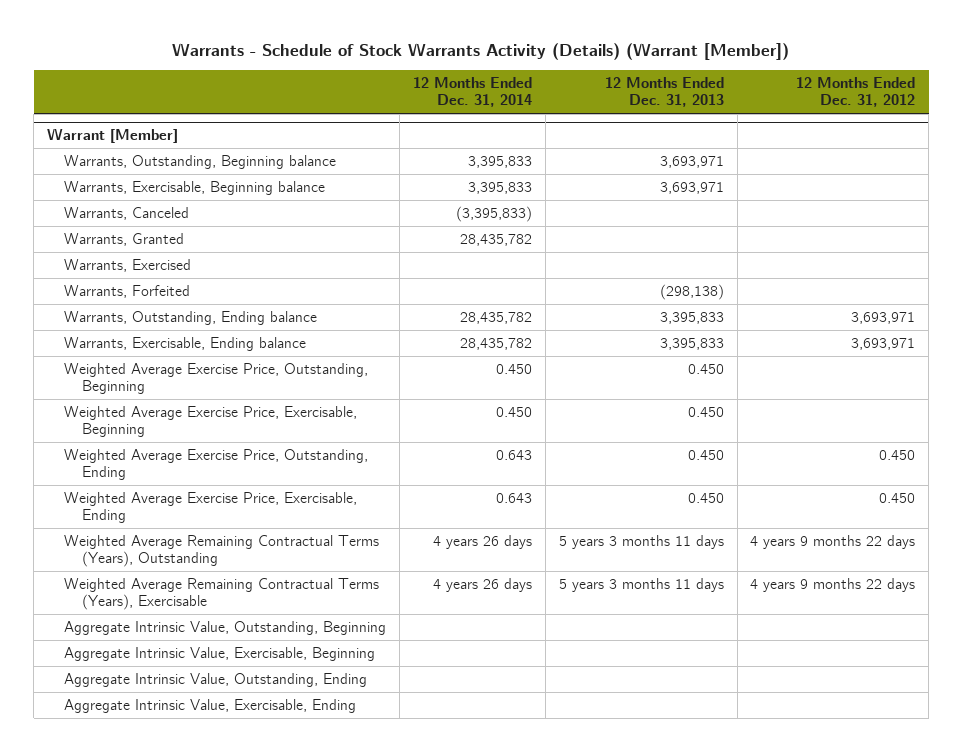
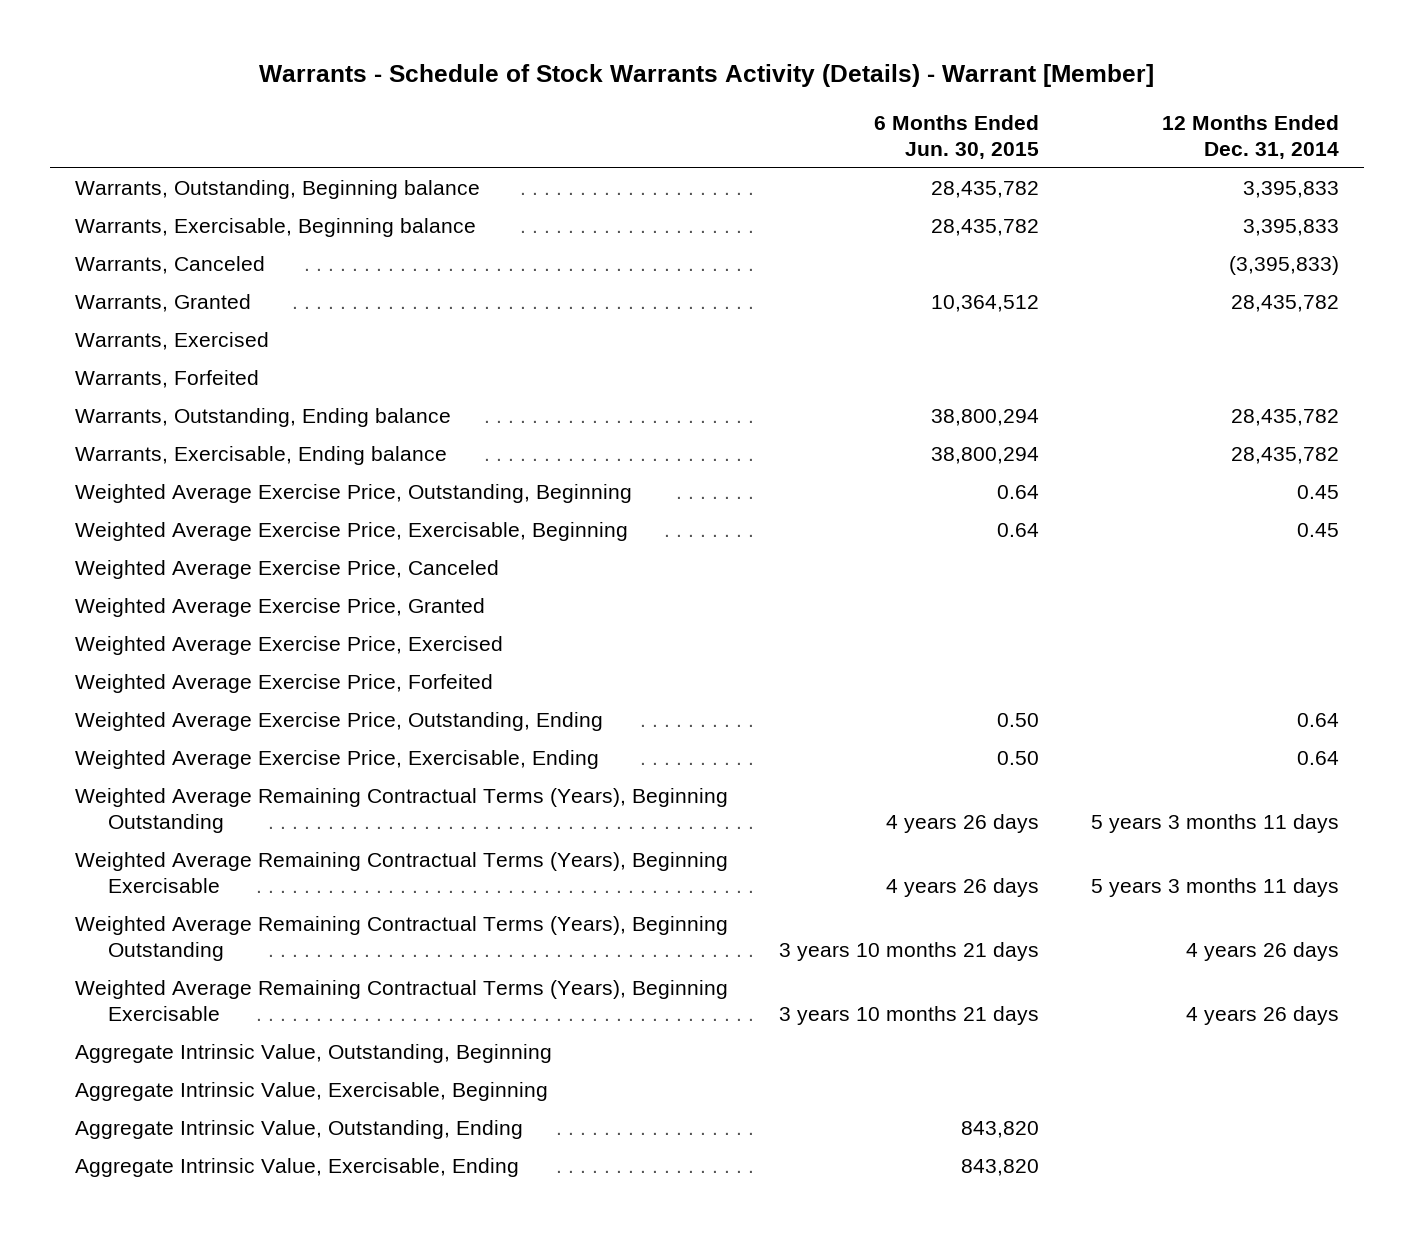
[172,43,790,61] Warrants - Schedule of Stock Warrants Activity (Details) (Warrant [Member]) -> [258,64,1154,88] Warrants - Schedule of Stock Warrants Activity (Details) - Warrant [Member]
[604,77,724,108] 12 Months Ended Dec. 31, 2013 -> none
[796,77,916,108] 12 Months Ended Dec. 31, 2012 -> none
none -> [874,114,1040,160] 6 Months Ended Jun. 30, 2015
[47,128,179,144] Warrant [Member] -> none
[496,363,533,374] 0.450 -> [1296,485,1339,500] 0.45
[496,406,533,417] 0.450 -> [1296,523,1339,538] 0.45
none -> [75,560,500,580] Weighted Average Exercise Price, Canceled
none -> [75,598,486,618] Weighted Average Exercise Price, Granted
none -> [75,636,504,656] Weighted Average Exercise Price, Exercised
none -> [75,674,494,694] Weighted Average Exercise Price, Forfeited
[496,449,533,460] 0.643 -> [1296,713,1339,728] 0.64
[496,492,533,503] 0.643 -> [1296,751,1339,766] 0.64
[64,534,380,568] Weighted Average Remaining Contractual Terms (Years), Outstanding -> [75,788,729,834] Weighted Average Remaining Contractual Terms (Years), Beginning Outstanding
[433,534,533,549] 4 years 26 days -> [1090,814,1339,834] 5 years 3 months 11 days
[64,577,380,611] Weighted Average Remaining Contractual Terms (Years), Exercisable -> [75,852,729,894] Weighted Average Remaining Contractual Terms (Years), Beginning Exercisable
[433,577,533,592] 4 years 26 days -> [1090,878,1339,898] 5 years 3 months 11 days
none -> [75,916,729,962] Weighted Average Remaining Contractual Terms (Years), Beginning Outstanding
none -> [75,980,729,1022] Weighted Average Remaining Contractual Terms (Years), Beginning Exercisable

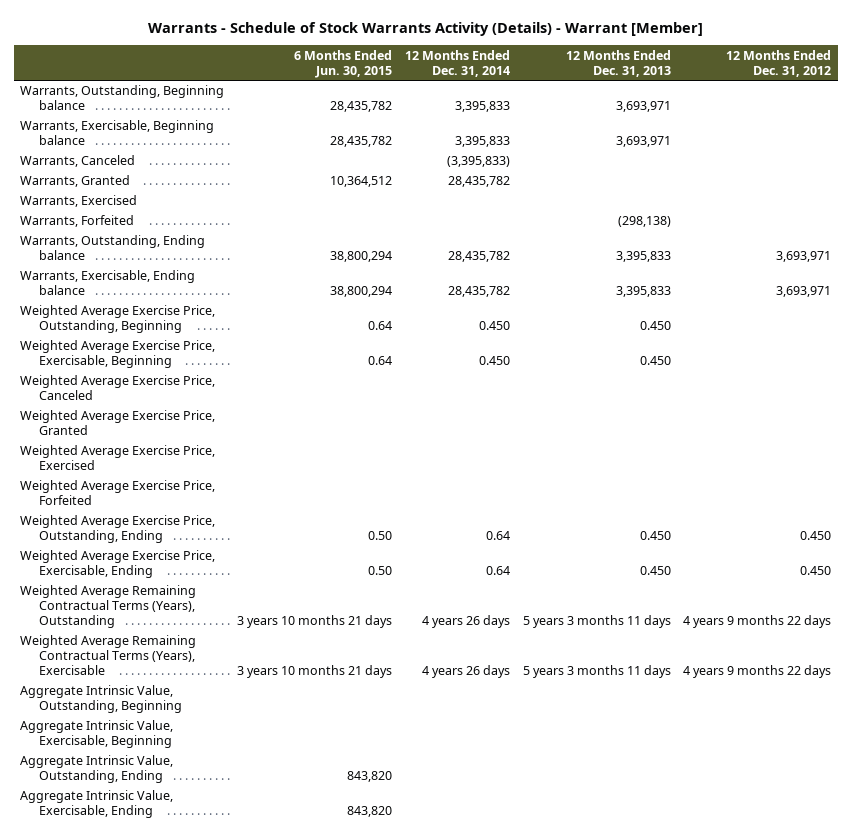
none -> [565,49,671,77] 12 Months Ended Dec. 31, 2013
none -> [726,49,832,77] 12 Months Ended Dec. 31, 2012
[1296,485,1339,500] 0.45 -> [478,321,510,331] 0.450
[1296,523,1339,538] 0.45 -> [478,356,510,366] 0.450
[75,916,729,962] Weighted Average Remaining Contractual Terms (Years), Beginning Outstanding -> none
[75,980,729,1022] Weighted Average Remaining Contractual Terms (Years), Beginning Exercisable -> none
[75,788,729,834] Weighted Average Remaining Contractual Terms (Years), Beginning Outstanding -> [20,585,197,629] Weighted Average Remaining Contractual Terms (Years), Outstanding
[886,814,1040,834] 4 years 26 days -> [236,615,392,629] 3 years 10 months 21 days
[1090,814,1339,834] 5 years 3 months 11 days -> [421,615,510,629] 4 years 26 days
[75,852,729,894] Weighted Average Remaining Contractual Terms (Years), Beginning Exercisable -> [20,635,197,676] Weighted Average Remaining Contractual Terms (Years), Exercisable
[886,878,1040,898] 4 years 26 days -> [236,665,392,679] 3 years 10 months 21 days
[1090,878,1339,898] 5 years 3 months 11 days -> [421,665,510,679] 4 years 26 days

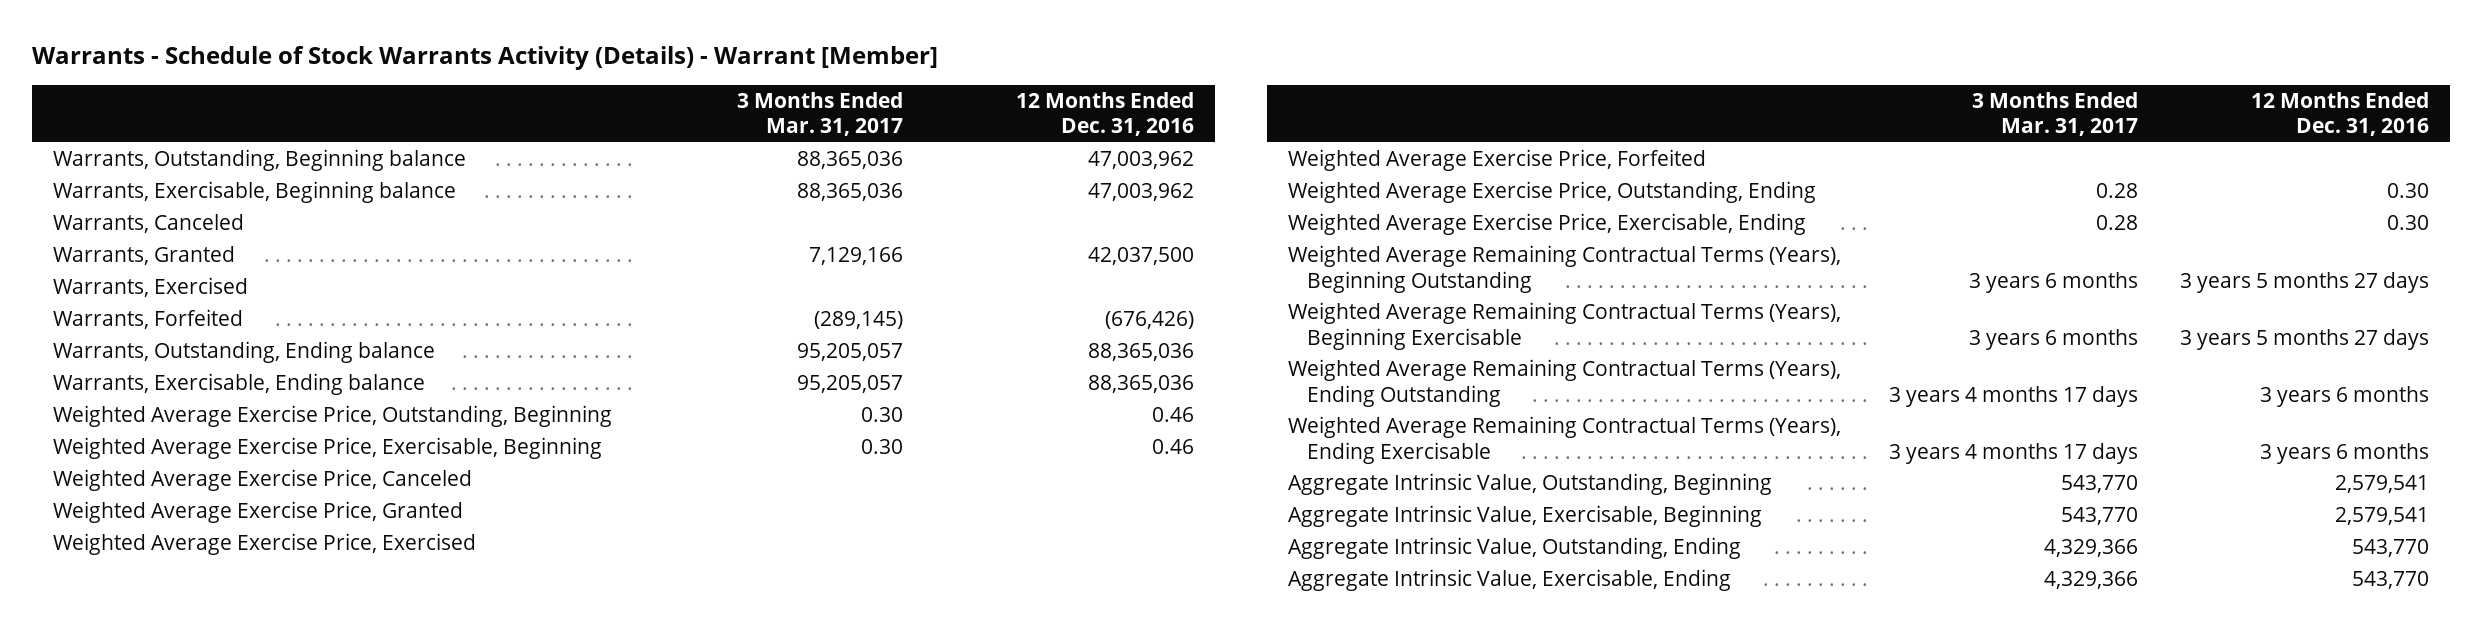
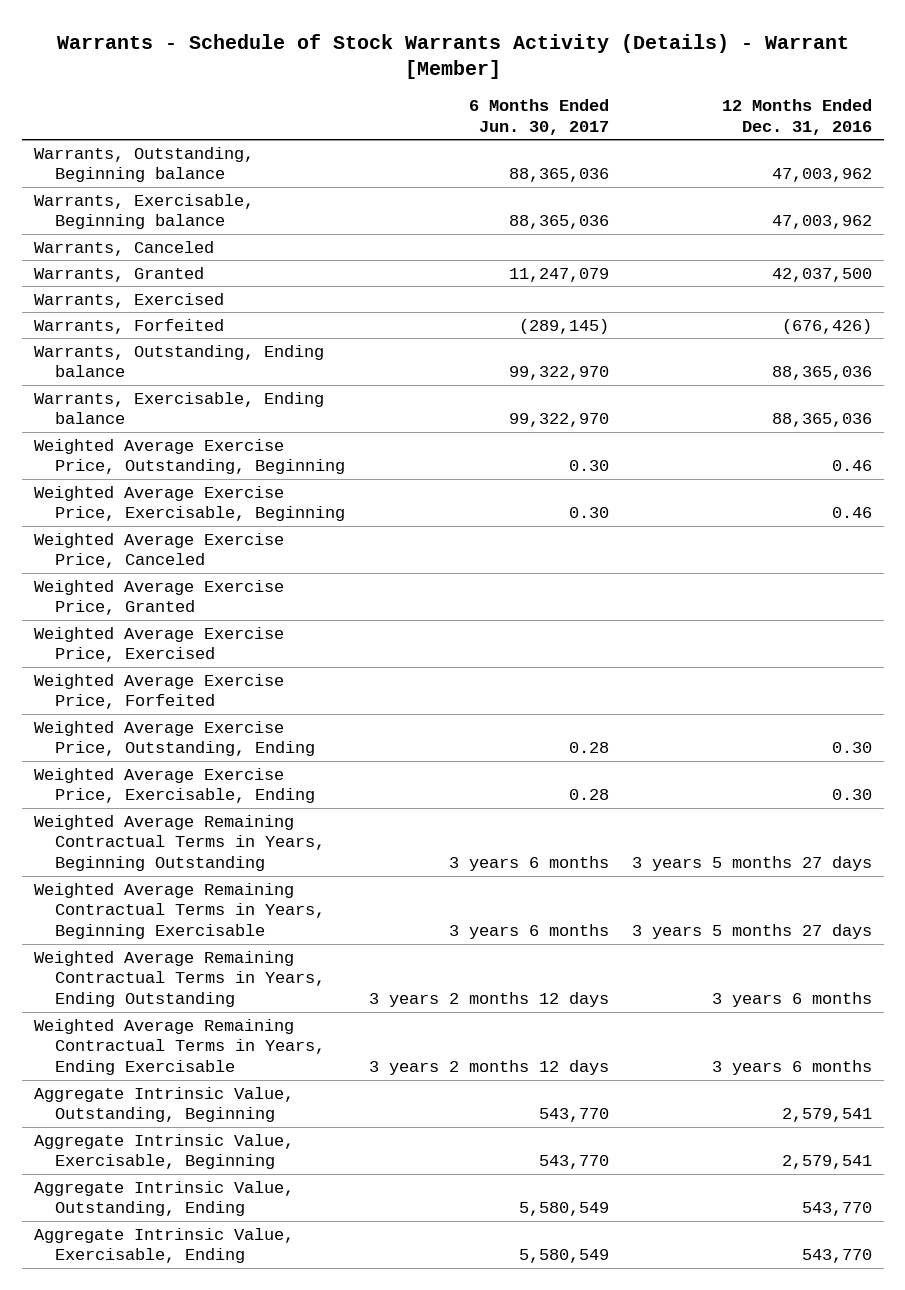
[736,91,903,137] 3 Months Ended Mar. 31, 2017 -> none
none -> [468,99,609,135] 6 Months Ended Jun. 30, 2017
[1287,245,1841,293] Weighted Average Remaining Contractual Terms (Years), Beginning Outstanding -> [33,814,326,872] Weighted Average Remaining Contractual Terms in Years, Beginning Outstanding
[1287,302,1841,350] Weighted Average Remaining Contractual Terms (Years), Beginning Exercisable -> [33,882,326,940] Weighted Average Remaining Contractual Terms in Years, Beginning Exercisable
[1287,359,1841,407] Weighted Average Remaining Contractual Terms (Years), Ending Outstanding -> [33,950,326,1008] Weighted Average Remaining Contractual Terms in Years, Ending Outstanding
[1287,416,1841,464] Weighted Average Remaining Contractual Terms (Years), Ending Exercisable -> [33,1018,326,1076] Weighted Average Remaining Contractual Terms in Years, Ending Exercisable

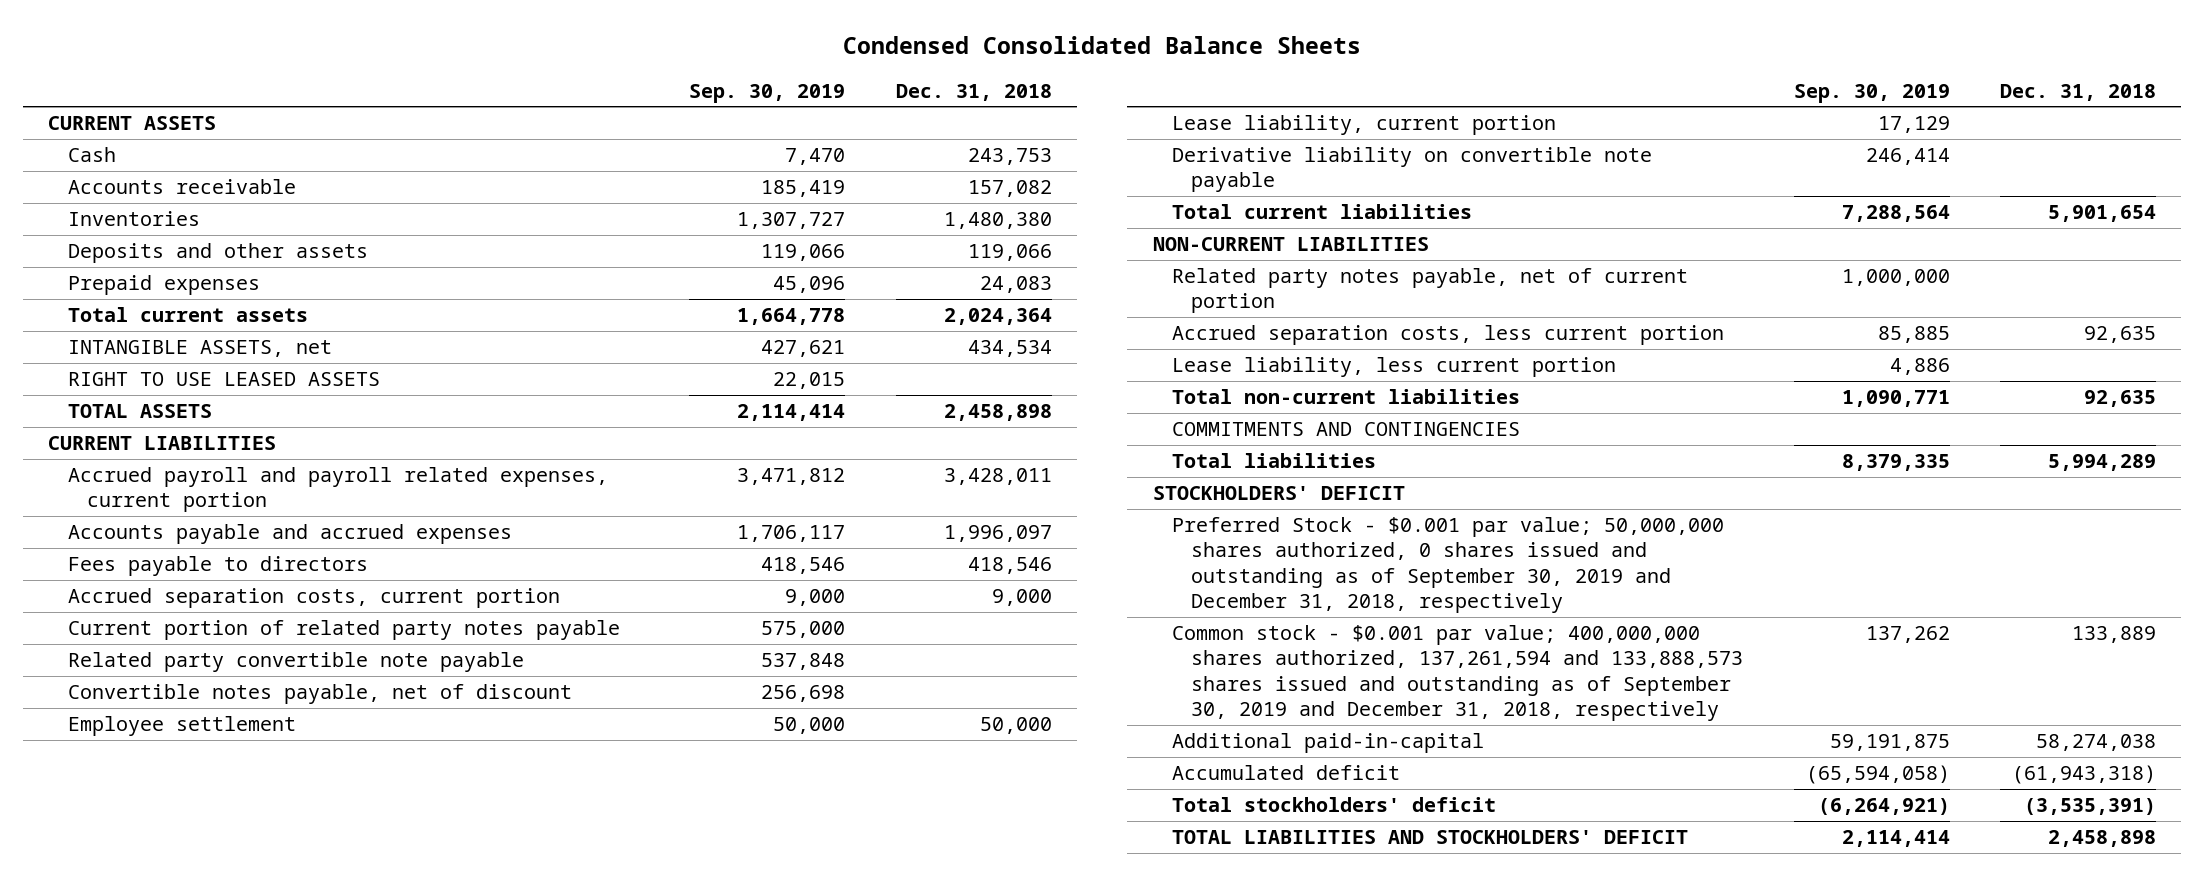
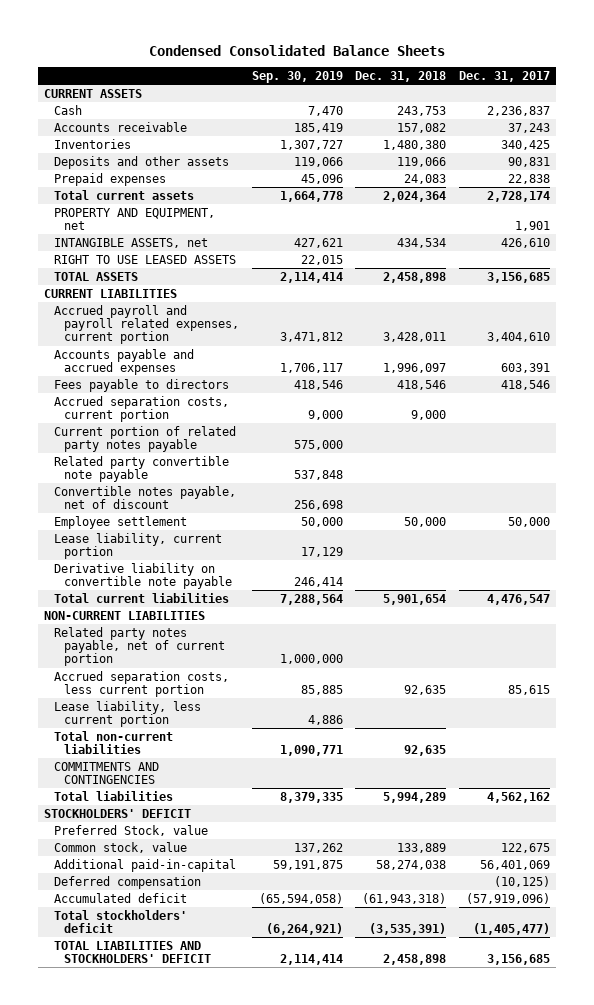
none -> [458,70,550,82] Dec. 31, 2017
none -> [54,207,216,231] PROPERTY AND EQUIPMENT, net
[1171,517,1724,614] Preferred Stock - $0.001 par value; 50,000,000 shares authorized, 0 shares issued and outstanding as of September 30, 2019 and December 31, 2018, respectively -> [54,824,209,836] Preferred Stock, value
[1171,625,1744,722] Common stock - $0.001 par value; 400,000,000 shares authorized, 137,261,594 and 133,888,573 shares issued and outstanding as of September 30, 2019 and December 31, 2018, respectively -> [54,841,188,853] Common stock, value
none -> [54,875,202,889] Deferred compensation

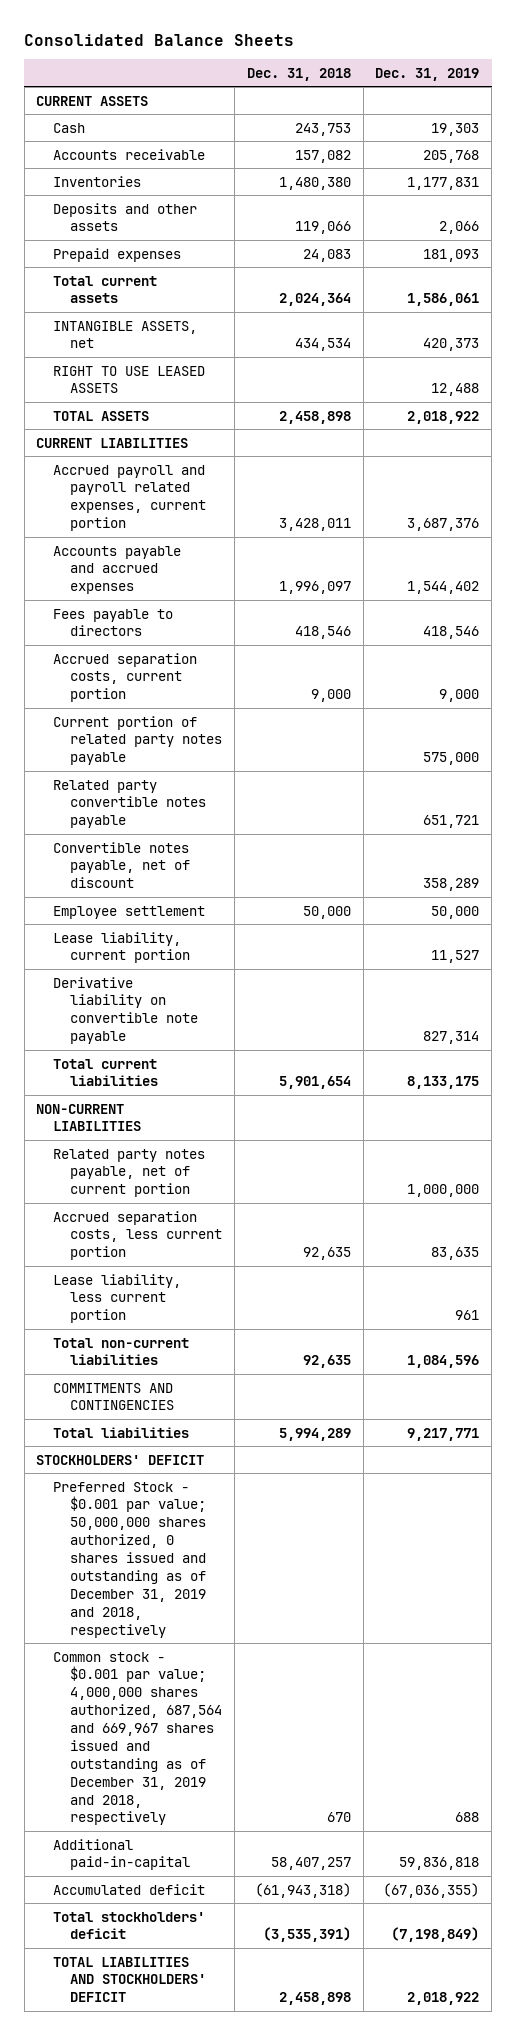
[148,44,445,56] Condensed Consolidated Balance Sheets -> [24,33,295,46] Consolidated Balance Sheets
[251,70,343,83] Sep. 30, 2019 -> none
[458,70,550,82] Dec. 31, 2017 -> none
none -> [375,67,480,81] Dec. 31, 2019
[54,207,216,231] PROPERTY AND EQUIPMENT, net -> none
[54,455,230,483] Related party convertible note payable -> [53,779,207,829] Related party convertible notes payable
[54,841,188,853] Common stock, value -> none
[54,875,202,889] Deferred compensation -> none
[54,824,209,836] Preferred Stock, value -> [53,1481,207,1638] Preferred Stock - $0.001 par value; 50,000,000 shares authorized, 0 shares issued and outstanding as of December 31, 2019 and 2018, respectively
none -> [53,1651,223,1826] Common stock - $0.001 par value; 4,000,000 shares authorized, 687,564 and 669,967 shares issued and outstanding as of December 31, 2019 and 2018, respectively
[376,859,447,870] 58,274,038 -> [270,1857,351,1871] 58,407,257

